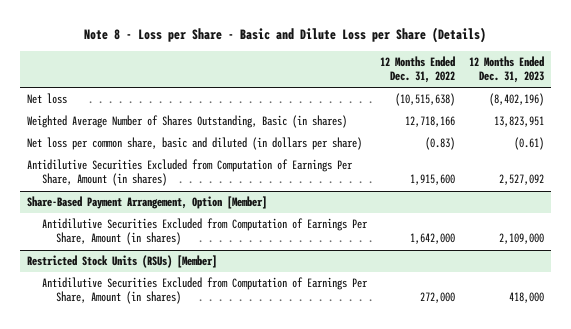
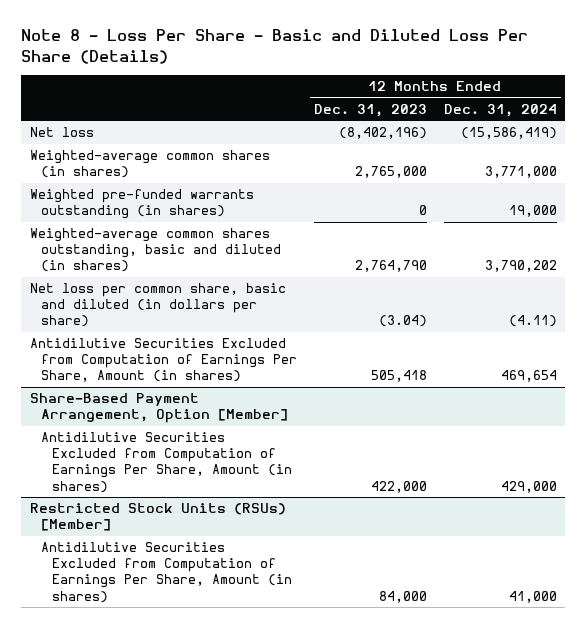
[84,26,487,43] Note 8 - Loss per Share - Basic and Dilute Loss per Share (Details) -> [21,29,529,64] Note 8 - Loss Per Share - Basic and Diluted Loss Per Share (Details)
[380,55,456,83] 12 Months Ended Dec. 31, 2022 -> none
none -> [443,103,557,117] Dec. 31, 2024
none -> [29,150,270,179] Weighted-average common shares (in shares)
none -> [29,189,254,220] Weighted pre-funded warrants outstanding (in shares)
[27,115,348,129] Weighted Average Number of Shares Outstanding, Basic (in shares) -> [29,228,281,273] Weighted-average common shares outstanding, basic and diluted (in shares)
[493,116,544,128] 13,823,951 -> [354,260,427,273] 2,764,790
[513,137,544,151] (0.61) -> [378,315,427,328] (3.04)
[498,174,544,186] 2,527,092 -> [370,370,427,383] 505,418
[498,233,544,245] 2,109,000 -> [370,480,427,493] 422,000
[508,292,544,304] 418,000 -> [378,590,427,603] 84,000

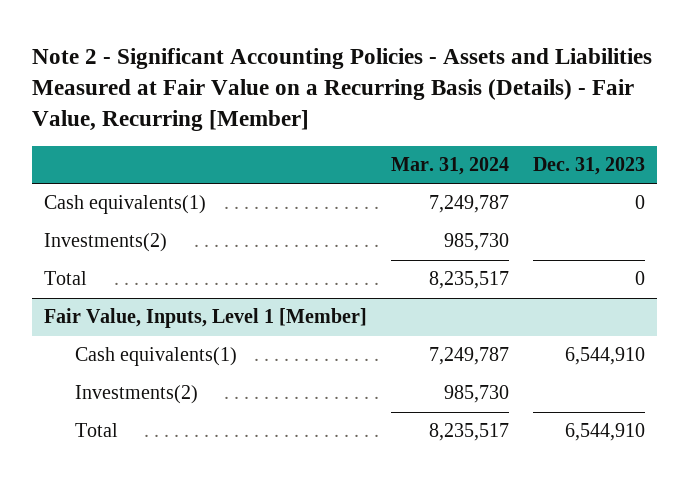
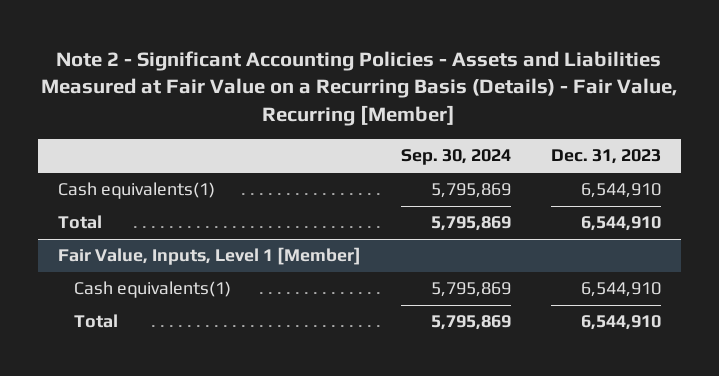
[391,157,510,176] Mar. 31, 2024 -> none
none -> [400,149,511,166] Sep. 30, 2024
[44,233,168,253] Investments(2) -> none
[635,195,646,210] 0 -> [581,183,662,199] 6,544,910
[635,271,646,286] 0 -> [581,216,662,232] 6,544,910
[75,385,199,405] Investments(2) -> none

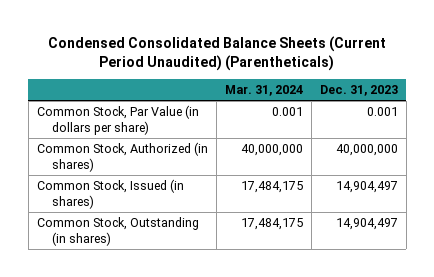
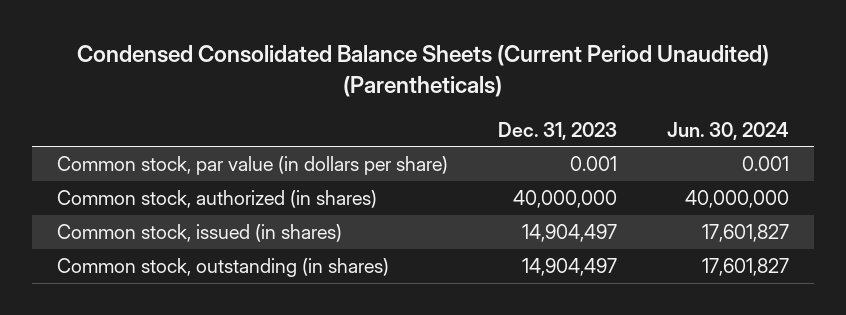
[224,85,303,97] Mar. 31, 2024 -> none
none -> [667,121,790,140] Jun. 30, 2024
[36,105,199,135] Common Stock, Par Value (in dollars per share) -> [56,156,448,176] Common stock, par value (in dollars per share)
[36,142,208,172] Common Stock, Authorized (in shares) -> [56,190,377,209] Common stock, authorized (in shares)
[36,179,184,209] Common Stock, Issued (in shares) -> [56,224,342,243] Common stock, issued (in shares)
[36,217,199,246] Common Stock, Outstanding (in shares) -> [56,258,389,278] Common stock, outstanding (in shares)

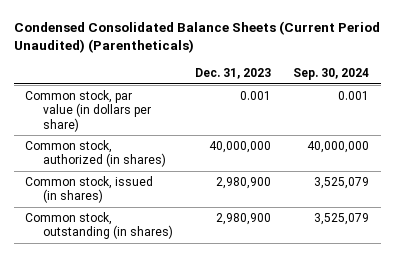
[667,121,790,140] Jun. 30, 2024 -> none
none -> [293,68,370,81] Sep. 30, 2024
[521,224,617,243] 14,904,497 -> [215,177,271,190] 2,980,900
[521,258,617,277] 14,904,497 -> [215,213,271,226] 2,980,900

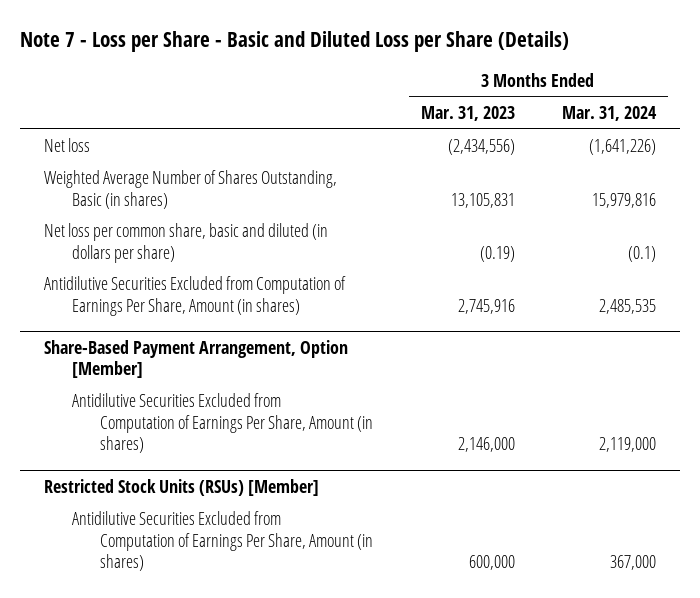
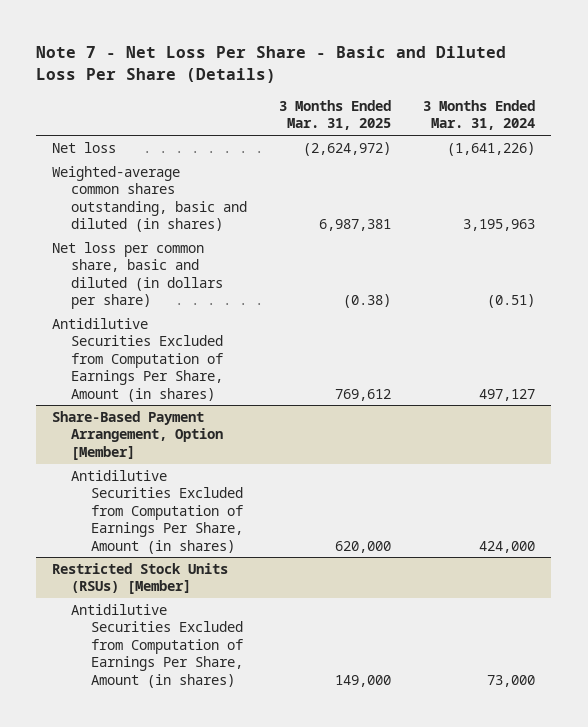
[19,31,569,53] Note 7 - Loss per Share - Basic and Diluted Loss per Share (Details) -> [36,45,507,83] Note 7 - Net Loss Per Share - Basic and Diluted Loss Per Share (Details)
[420,105,515,121] Mar. 31, 2023 -> none
none -> [279,99,392,131] 3 Months Ended Mar. 31, 2025
[43,170,337,209] Weighted Average Number of Shares Outstanding, Basic (in shares) -> [52,165,248,233] Weighted-average common shares outstanding, basic and diluted (in shares)
[592,192,657,208] 15,979,816 -> [463,219,536,232] 3,195,963
[628,245,657,262] (0.1) -> [487,294,536,309] (0.51)
[599,298,657,314] 2,485,535 -> [479,388,536,401] 497,127
[599,437,657,453] 2,119,000 -> [479,540,536,553] 424,000
[610,555,657,571] 367,000 -> [487,674,536,687] 73,000

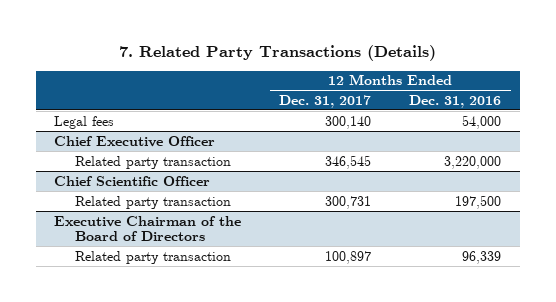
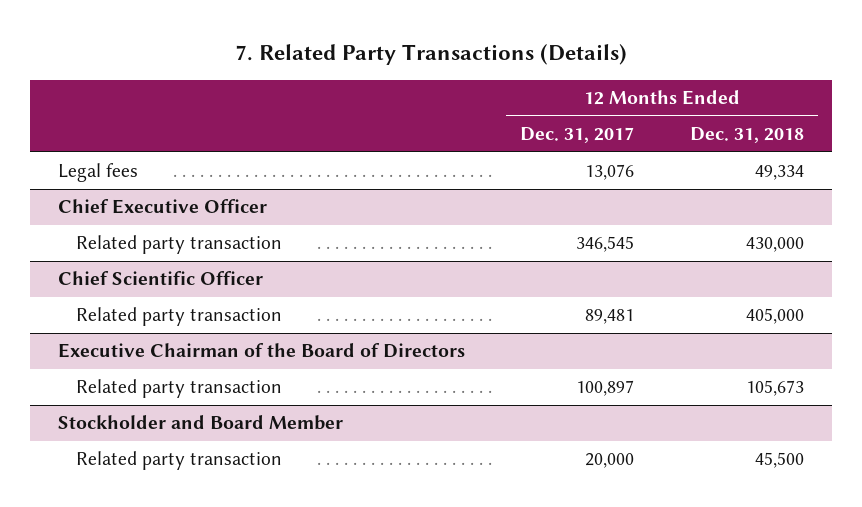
[409,94,502,108] Dec. 31, 2016 -> none
none -> [689,126,804,143] Dec. 31, 2018
[325,115,372,129] 300,140 -> [585,164,635,181] 13,076
[325,195,372,209] 300,731 -> [585,309,635,325] 89,481
none -> [57,415,343,431] Stockholder and Board Member
none -> [76,451,283,471] Related party transaction

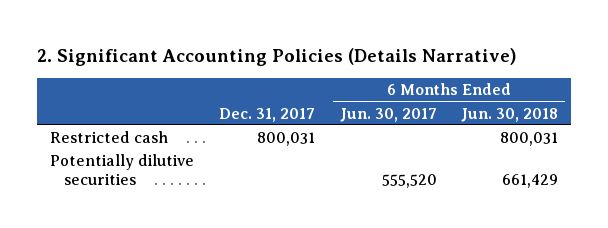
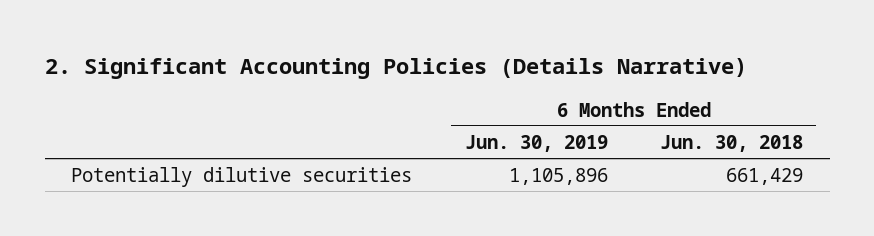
[218,107,315,122] Dec. 31, 2017 -> none
[339,107,437,122] Jun. 30, 2017 -> none
none -> [464,135,608,153] Jun. 30, 2019
[49,131,168,144] Restricted cash -> none

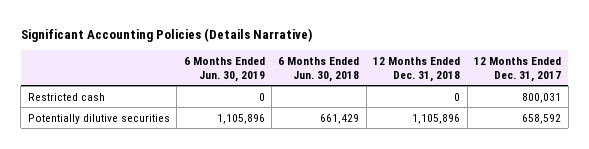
[44,58,747,80] 2. Significant Accounting Policies (Details Narrative) -> [20,27,312,42] Significant Accounting Policies (Details Narrative)
none -> [373,56,461,83] 12 Months Ended Dec. 31, 2018
none -> [474,56,562,83] 12 Months Ended Dec. 31, 2017
none -> [27,92,105,101] Restricted cash

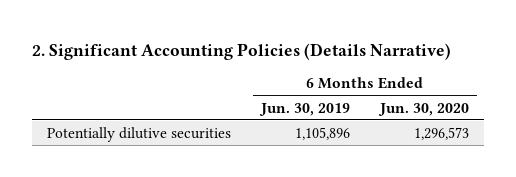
[20,27,312,42] Significant Accounting Policies (Details Narrative) -> [31,42,451,60] 2. Significant Accounting Policies (Details Narrative)
[278,56,360,83] 6 Months Ended Jun. 30, 2018 -> none
[373,56,461,83] 12 Months Ended Dec. 31, 2018 -> none
[474,56,562,83] 12 Months Ended Dec. 31, 2017 -> none
none -> [377,102,469,116] Jun. 30, 2020
[27,92,105,101] Restricted cash -> none

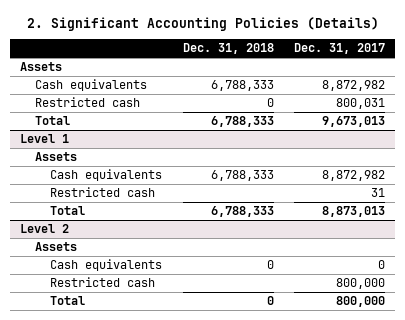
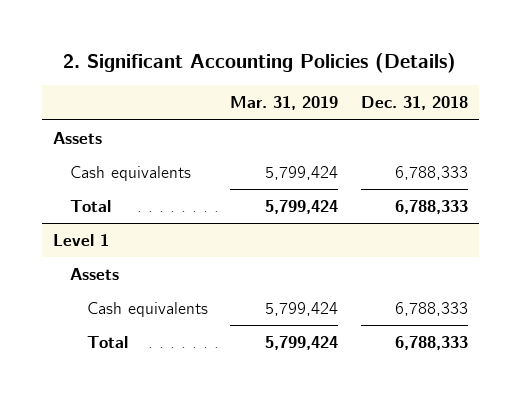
[294,43,386,55] Dec. 31, 2017 -> none
none -> [230,96,339,111] Mar. 31, 2019
[35,97,141,108] Restricted cash -> none
[50,187,156,198] Restricted cash -> none
[19,224,69,234] Level 2 -> none
[35,242,78,252] Assets -> none
[50,259,163,272] Cash equivalents -> none
[50,277,156,288] Restricted cash -> none
[50,296,86,306] Total -> none

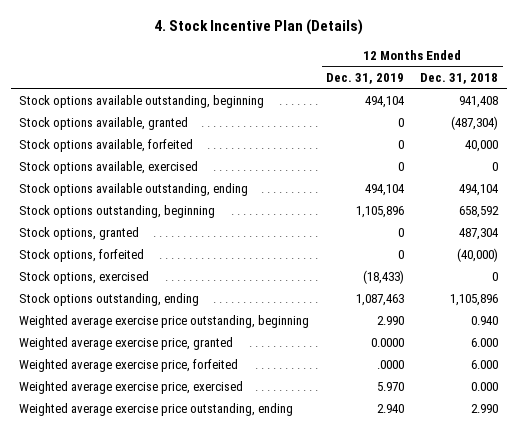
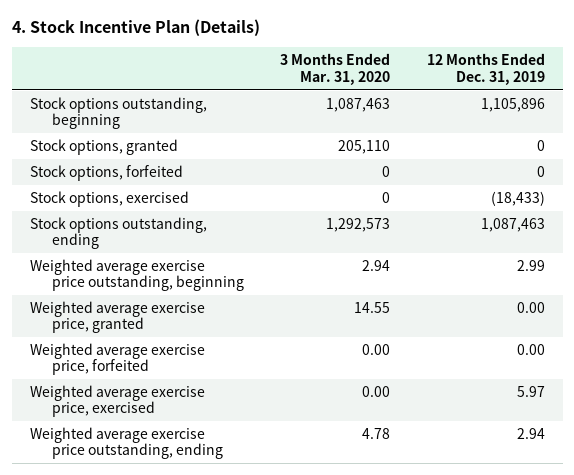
[420,72,499,84] Dec. 31, 2018 -> none
none -> [280,53,391,85] 3 Months Ended Mar. 31, 2020
[19,94,265,108] Stock options available outstanding, beginning -> none
[19,116,189,130] Stock options available, granted -> none
[19,138,194,152] Stock options available, forfeited -> none
[19,160,199,174] Stock options available, exercised -> none
[19,182,249,196] Stock options available outstanding, ending -> none
[376,315,404,325] 2.990 -> [516,260,545,272] 2.99
[370,337,404,347] 0.0000 -> [516,302,545,314] 0.00
[376,359,404,369] .0000 -> [516,344,545,356] 0.00
[376,381,404,391] 5.970 -> [516,386,545,398] 5.97
[376,403,404,413] 2.940 -> [516,428,545,440] 2.94

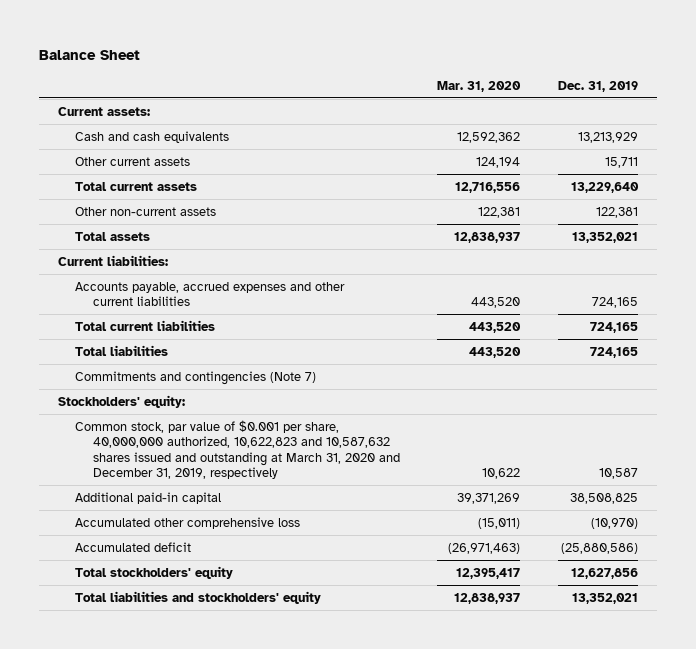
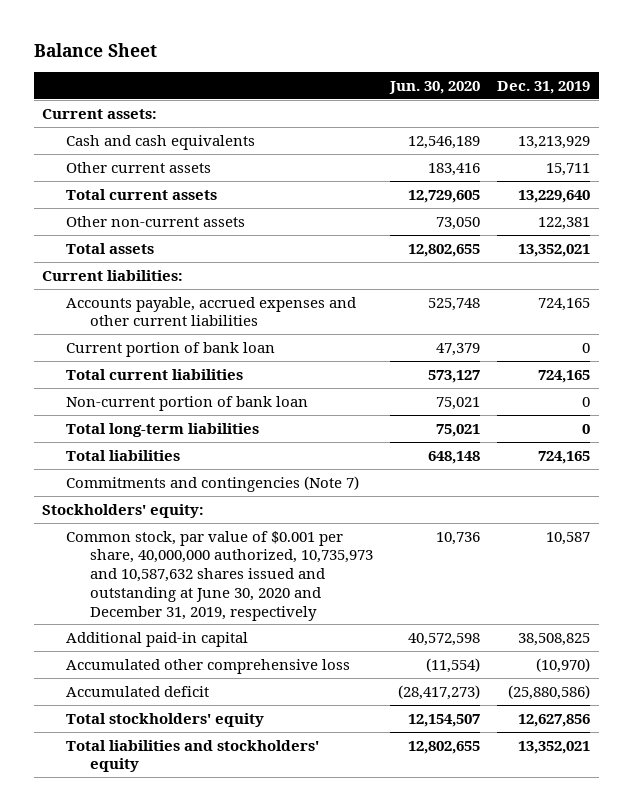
[437,80,522,92] Mar. 31, 2020 -> none
none -> [389,81,481,95] Jun. 30, 2020
none -> [66,341,276,357] Current portion of bank loan
none -> [66,395,309,411] Non-current portion of bank loan
none -> [66,422,260,437] Total long-term liabilities
[75,419,400,480] Common stock, par value of $0.001 per share, 40,000,000 authorized, 10,622,823 and 10,587,632 shares issued and outstanding at March 31, 2020 and December 31, 2019, respectively -> [66,530,374,621] Common stock, par value of $0.001 per share, 40,000,000 authorized, 10,735,973 and 10,587,632 shares issued and outstanding at June 30, 2020 and December 31, 2019, respectively

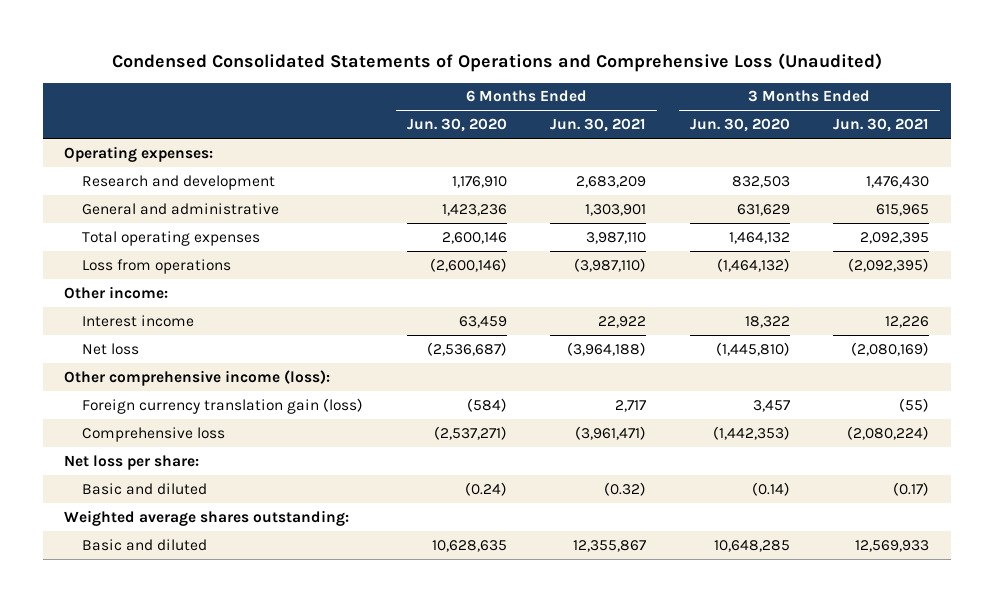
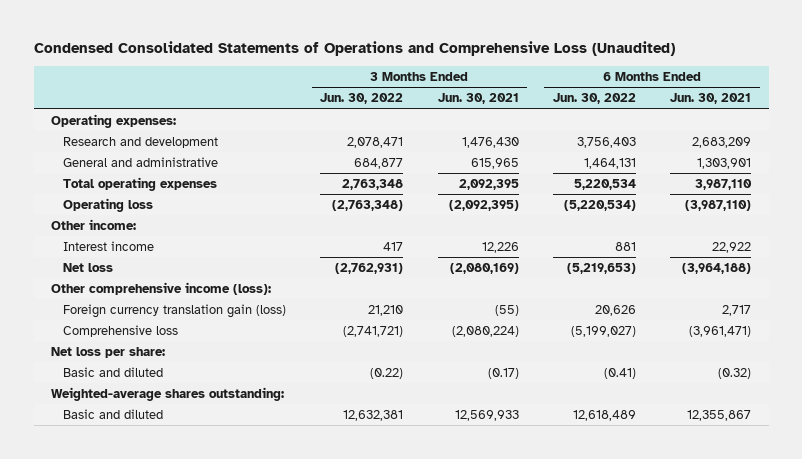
[406,118,507,133] Jun. 30, 2020 -> none
[689,118,790,133] Jun. 30, 2020 -> none
none -> [320,93,404,105] Jun. 30, 2022
none -> [553,93,637,105] Jun. 30, 2022
[82,258,232,274] Loss from operations -> [62,197,153,212] Operating loss
[64,509,350,526] Weighted average shares outstanding: -> [50,386,284,401] Weighted-average shares outstanding:

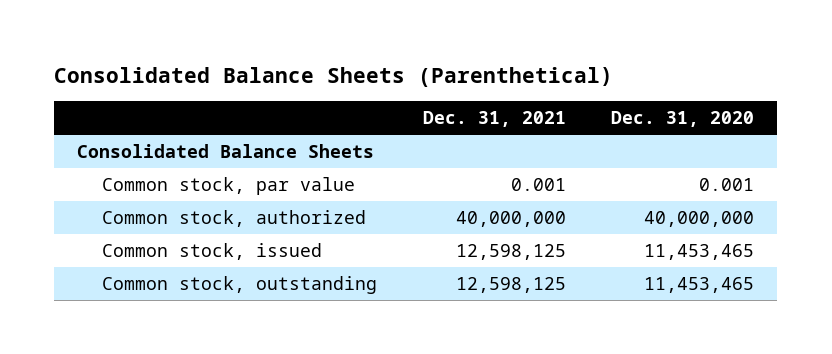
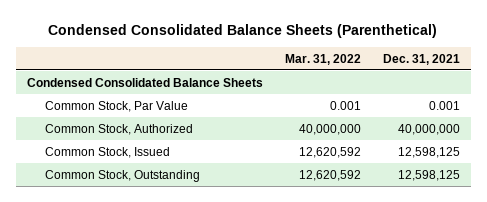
[54,66,614,87] Consolidated Balance Sheets (Parenthetical) -> [48,23,438,38] Condensed Consolidated Balance Sheets (Parenthetical)
[611,111,755,128] Dec. 31, 2020 -> none
none -> [284,53,361,65] Mar. 31, 2022
[77,144,375,159] Consolidated Balance Sheets -> [27,77,264,87] Condensed Consolidated Balance Sheets
[101,177,355,196] Common stock, par value -> [45,100,189,112] Common Stock, Par Value
[101,210,366,228] Common stock, authorized -> [45,123,194,135] Common Stock, Authorized
[101,243,322,261] Common stock, issued -> [45,146,171,158] Common Stock, Issued
[101,276,377,295] Common stock, outstanding -> [45,169,201,182] Common Stock, Outstanding

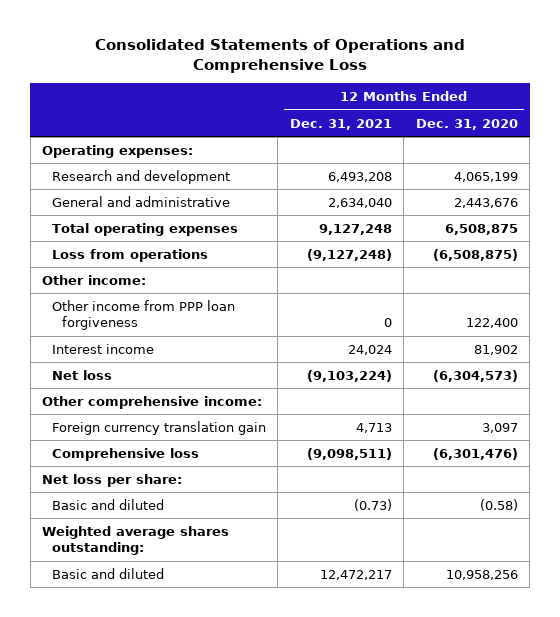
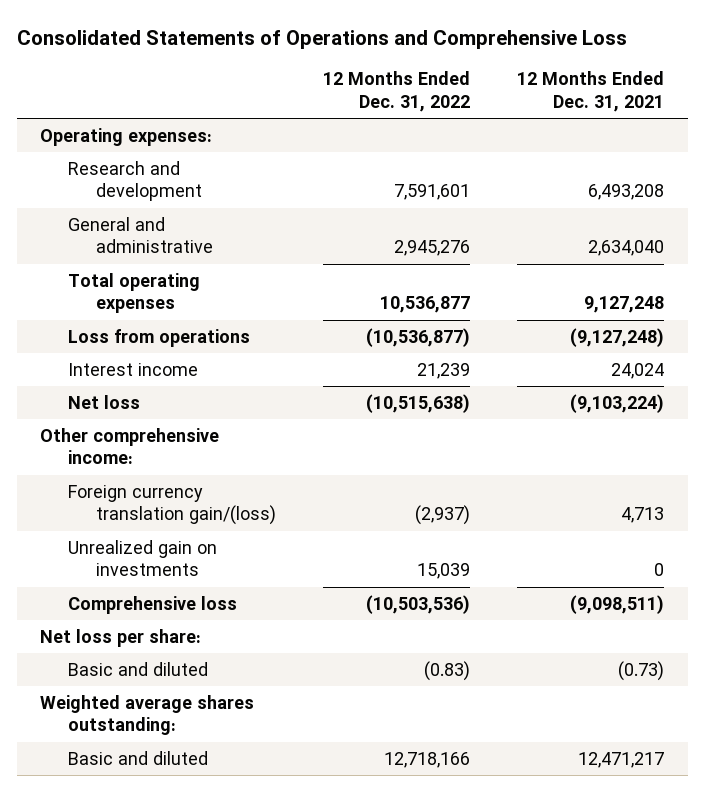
[415,118,518,130] Dec. 31, 2020 -> none
none -> [323,71,471,112] 12 Months Ended Dec. 31, 2022
[42,274,147,285] Other income: -> none
[51,299,235,331] Other income from PPP loan forgiveness -> none
[51,420,266,435] Foreign currency translation gain -> [68,484,277,526] Foreign currency translation gain/(loss)
none -> [68,539,218,577] Unrealized gain on investments
[319,569,392,580] 12,472,217 -> [578,751,665,768] 12,471,217

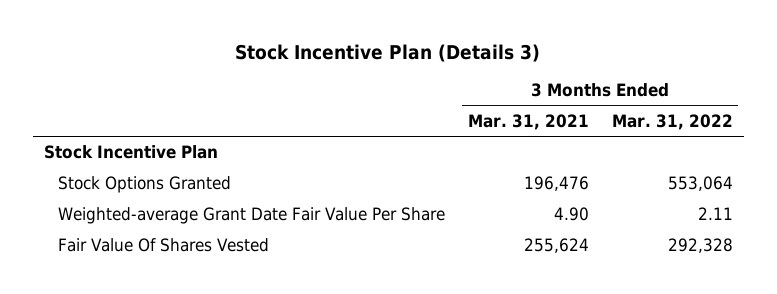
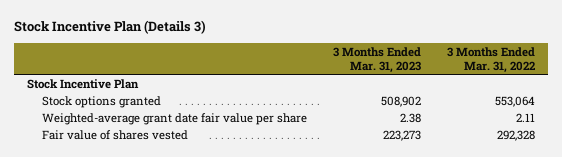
[467,114,589,131] Mar. 31, 2021 -> none
none -> [333,46,422,73] 3 Months Ended Mar. 31, 2023
[58,176,232,194] Stock Options Granted -> [42,95,162,108] Stock options granted
[58,207,446,225] Weighted-average Grant Date Fair Value Per Share -> [42,112,308,125] Weighted-average grant date fair value per share
[58,238,270,253] Fair Value Of Shares Vested -> [42,129,189,140] Fair value of shares vested

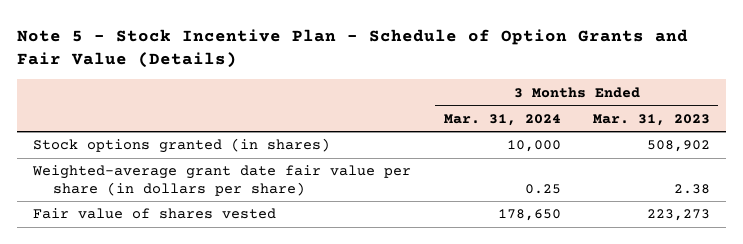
[13,20,206,35] Stock Incentive Plan (Details 3) -> [17,28,689,69] Note 5 - Stock Incentive Plan - Schedule of Option Grants and Fair Value (Details)
[447,46,536,73] 3 Months Ended Mar. 31, 2022 -> none
none -> [443,113,561,126] Mar. 31, 2024
[26,78,139,89] Stock Incentive Plan -> none
[42,95,162,108] Stock options granted -> [33,138,331,154] Stock options granted (in shares)
[42,112,308,125] Weighted-average grant date fair value per share -> [32,165,412,196] Weighted-average grant date fair value per share (in dollars per share)

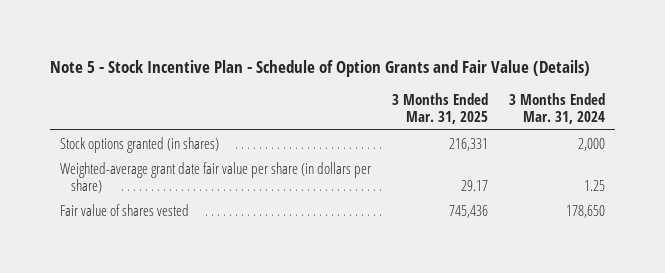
[592,113,710,126] Mar. 31, 2023 -> none
none -> [392,92,489,125] 3 Months Ended Mar. 31, 2025
[506,140,561,153] 10,000 -> [577,137,605,151] 2,000
[524,183,561,194] 0.25 -> [583,180,605,192] 1.25

